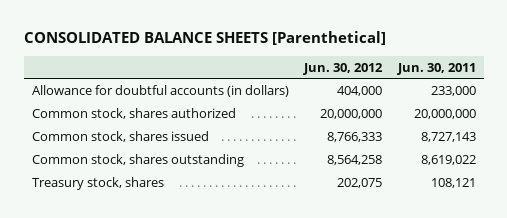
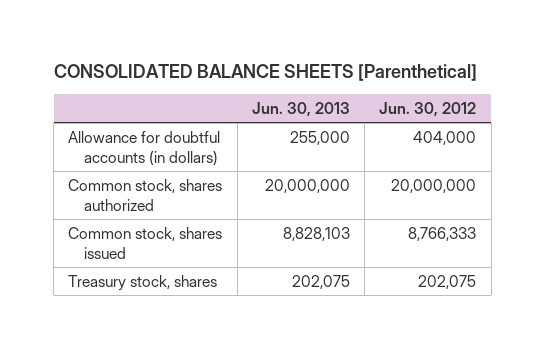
[396,62,476,75] Jun. 30, 2011 -> none
none -> [251,101,350,117] Jun. 30, 2013
[31,153,244,167] Common stock, shares outstanding -> none

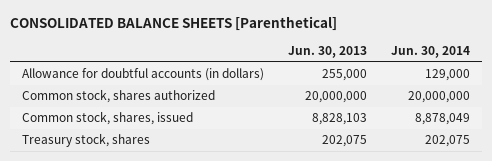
[379,101,477,117] Jun. 30, 2012 -> none
none -> [391,46,471,59] Jun. 30, 2014
[68,226,223,259] Common stock, shares issued -> [21,111,193,126] Common stock, shares, issued

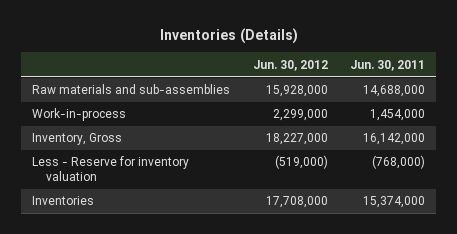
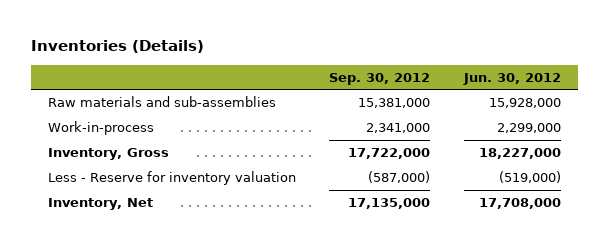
[349,59,425,71] Jun. 30, 2011 -> none
none -> [329,72,431,85] Sep. 30, 2012
[32,196,95,206] Inventories -> [47,198,153,211] Inventory, Net

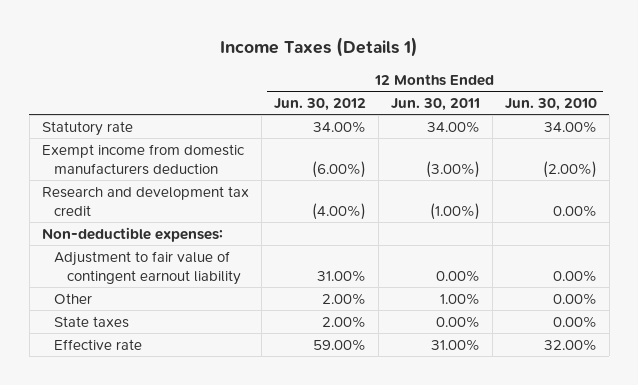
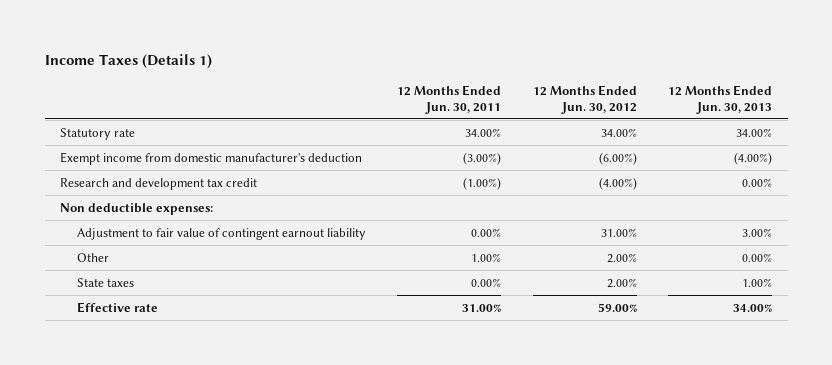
[504,98,597,112] Jun. 30, 2010 -> none
none -> [668,85,773,114] 12 Months Ended Jun. 30, 2013
[41,143,245,175] Exempt income from domestic manufacturers deduction -> [60,151,363,165] Exempt income from domestic manufacturer's deduction
[41,226,223,242] Non-deductible expenses: -> [60,202,214,215] Non deductible expenses:

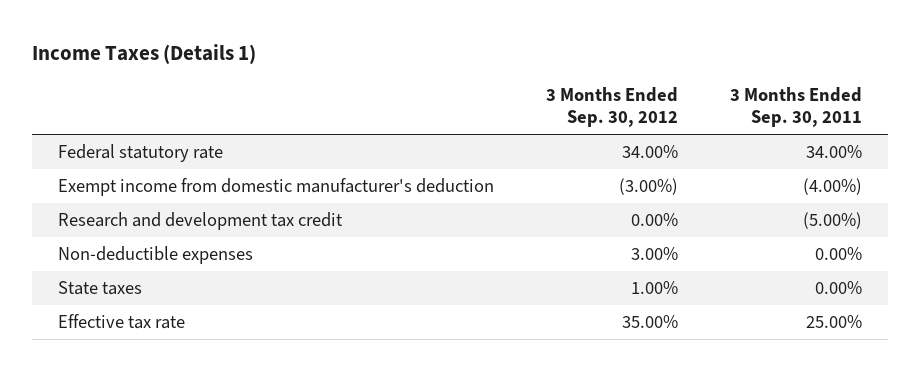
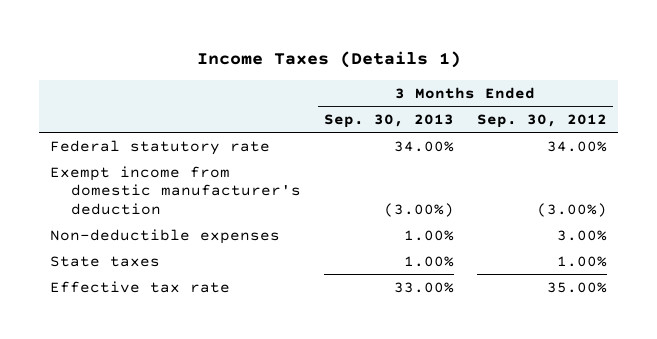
[729,87,862,128] 3 Months Ended Sep. 30, 2011 -> none
none -> [323,113,454,128] Sep. 30, 2013
[57,211,343,230] Research and development tax credit -> none

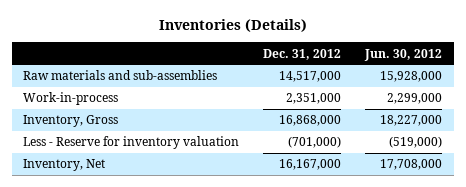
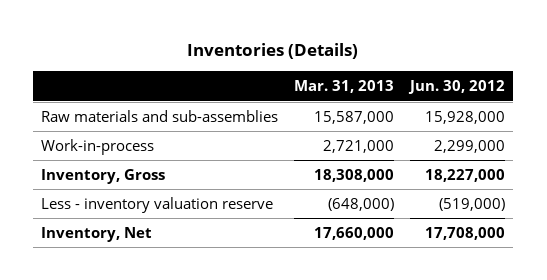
[263,48,342,60] Dec. 31, 2012 -> none
none -> [294,80,395,94] Mar. 31, 2013
[23,136,240,150] Less - Reserve for inventory valuation -> [41,196,274,213] Less - inventory valuation reserve

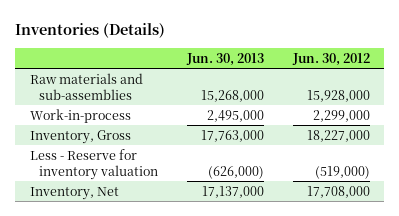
[294,80,395,94] Mar. 31, 2013 -> none
none -> [185,52,264,66] Jun. 30, 2013
[41,196,274,213] Less - inventory valuation reserve -> [29,148,159,180] Less - Reserve for inventory valuation

